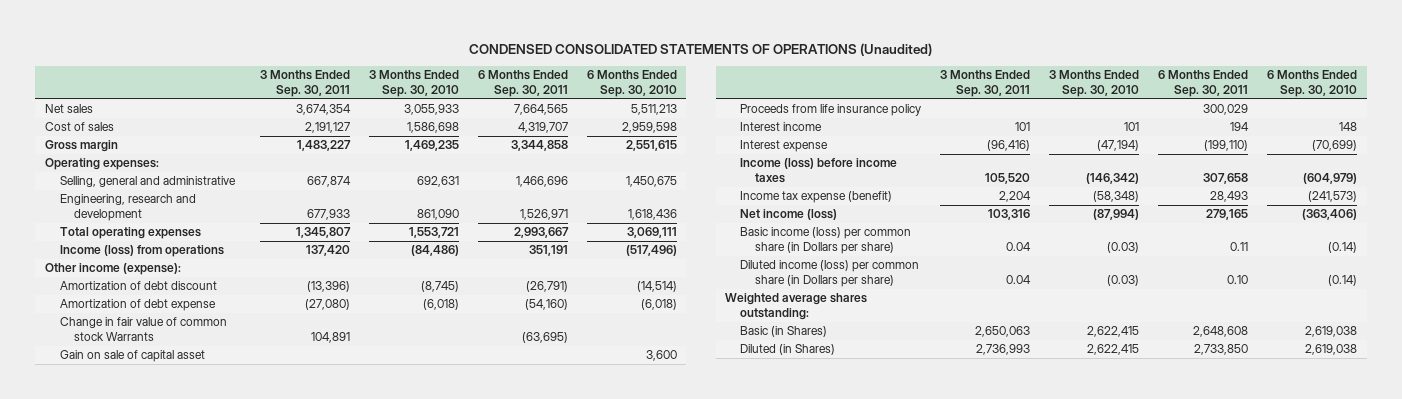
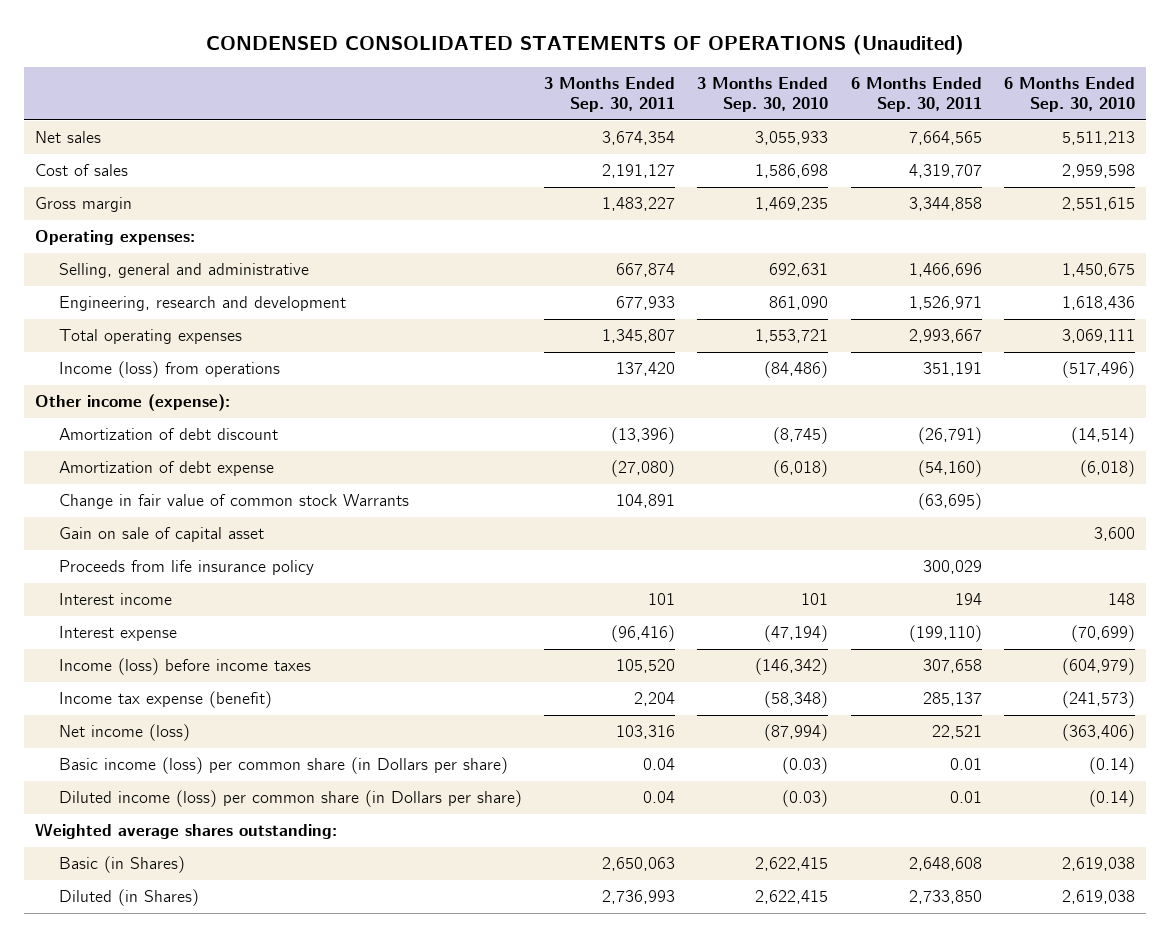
[1210,191,1249,203] 28,493 -> [922,692,982,707] 285,137
[1206,209,1249,221] 279,165 -> [931,725,982,740] 22,521
[1230,242,1249,252] 0.11 -> [949,758,982,771] 0.01
[1227,275,1249,285] 0.10 -> [949,791,982,804] 0.01

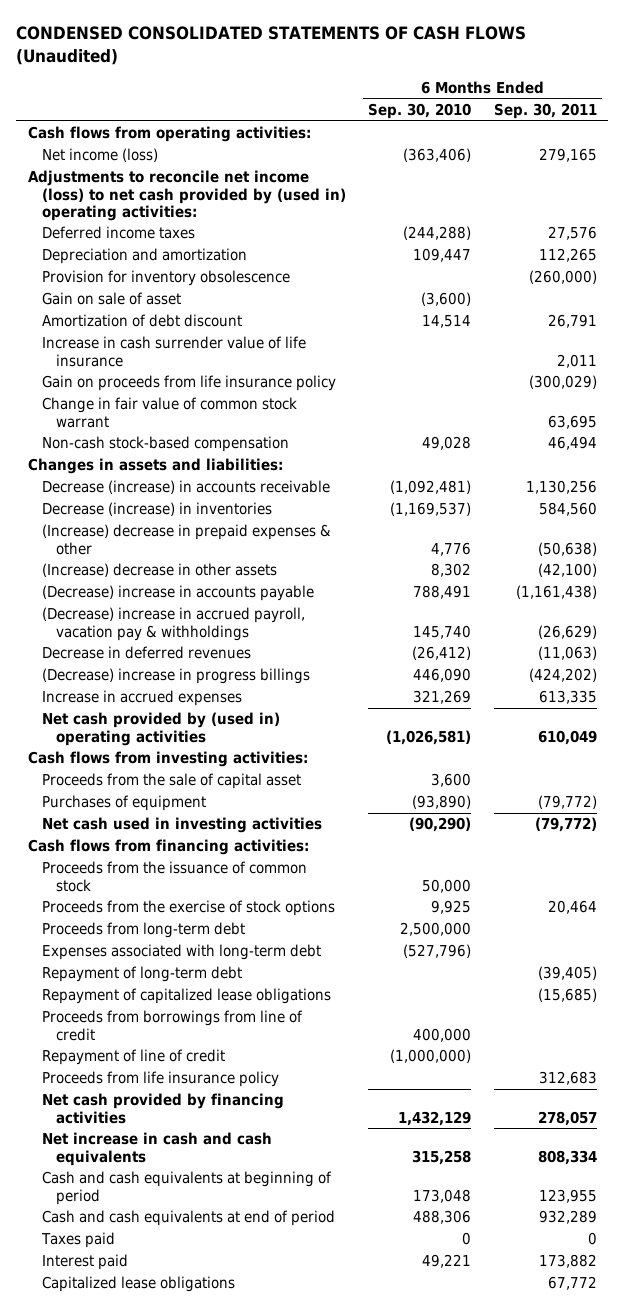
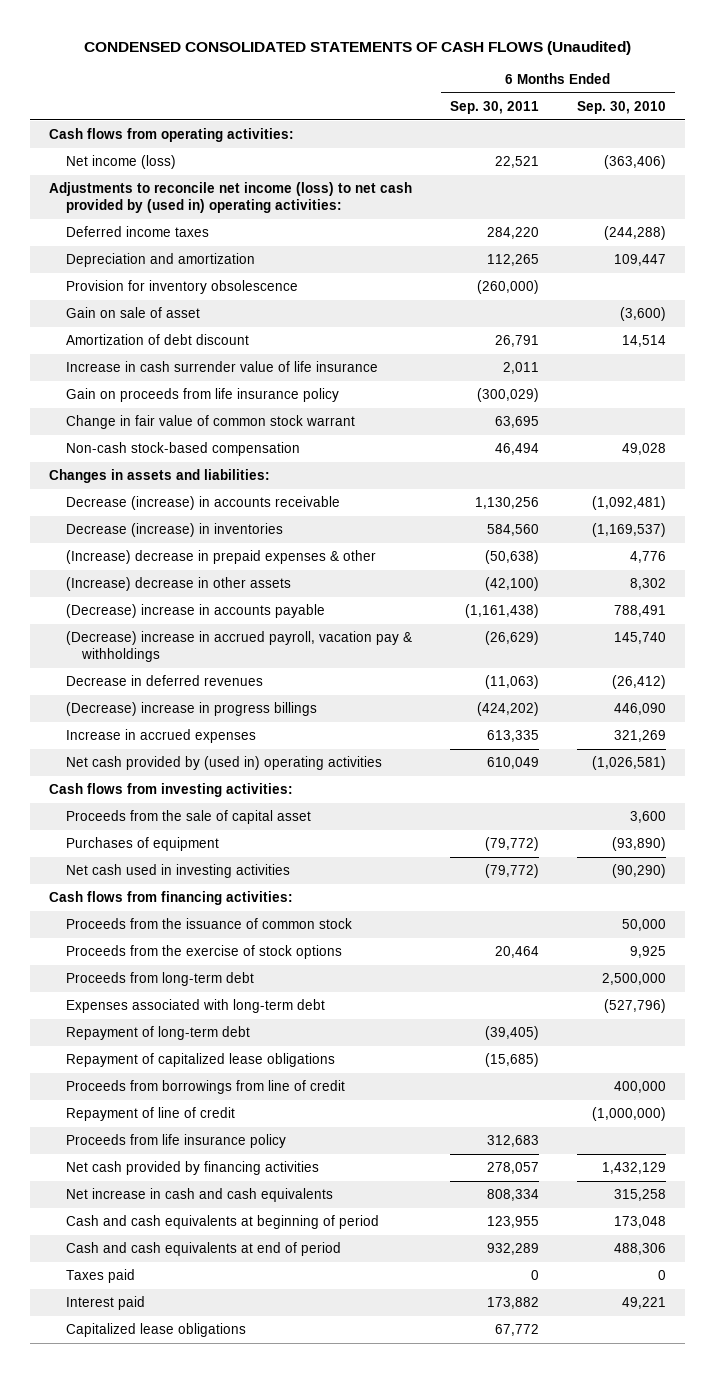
[538,148,597,163] 279,165 -> [495,156,540,169] 22,521
[547,226,597,241] 27,576 -> [487,227,540,240] 284,220

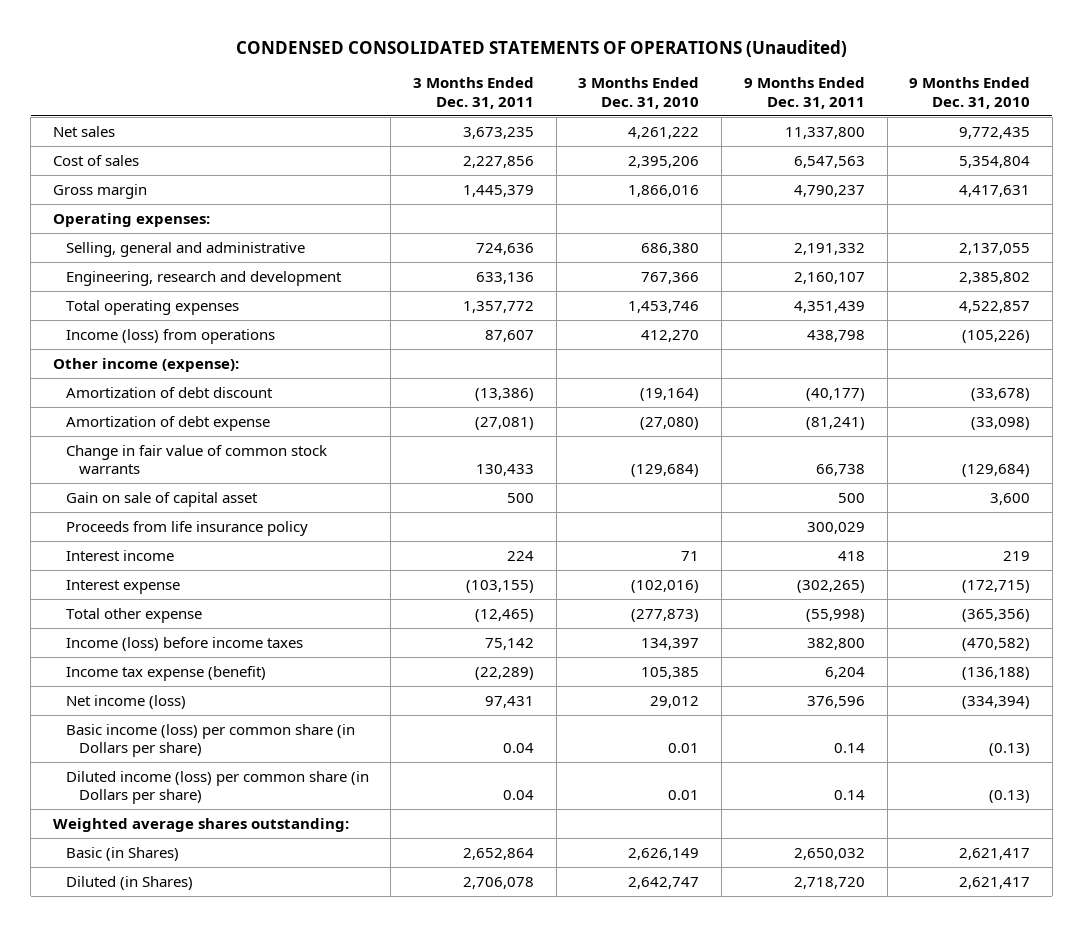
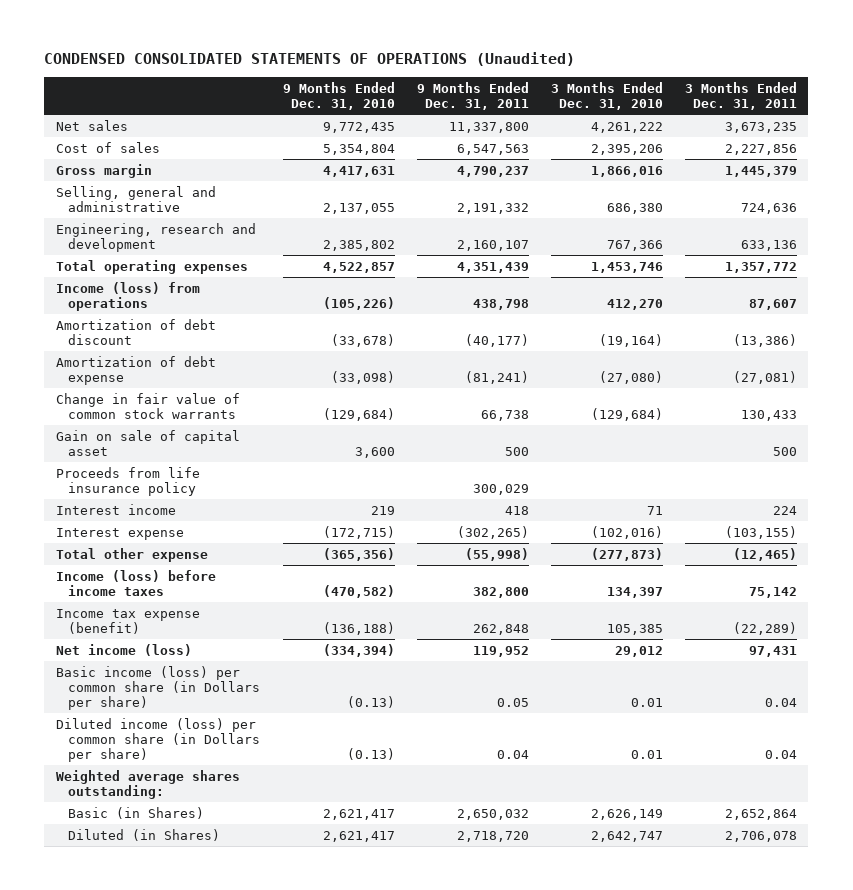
[52,212,210,227] Operating expenses: -> none
[52,357,239,372] Other income (expense): -> none
[824,666,865,679] 6,204 -> [472,623,529,635] 262,848
[806,695,865,708] 376,596 -> [472,645,529,657] 119,952
[833,742,865,753] 0.14 -> [496,697,529,707] 0.05
[833,789,865,800] 0.14 -> [496,749,529,759] 0.04

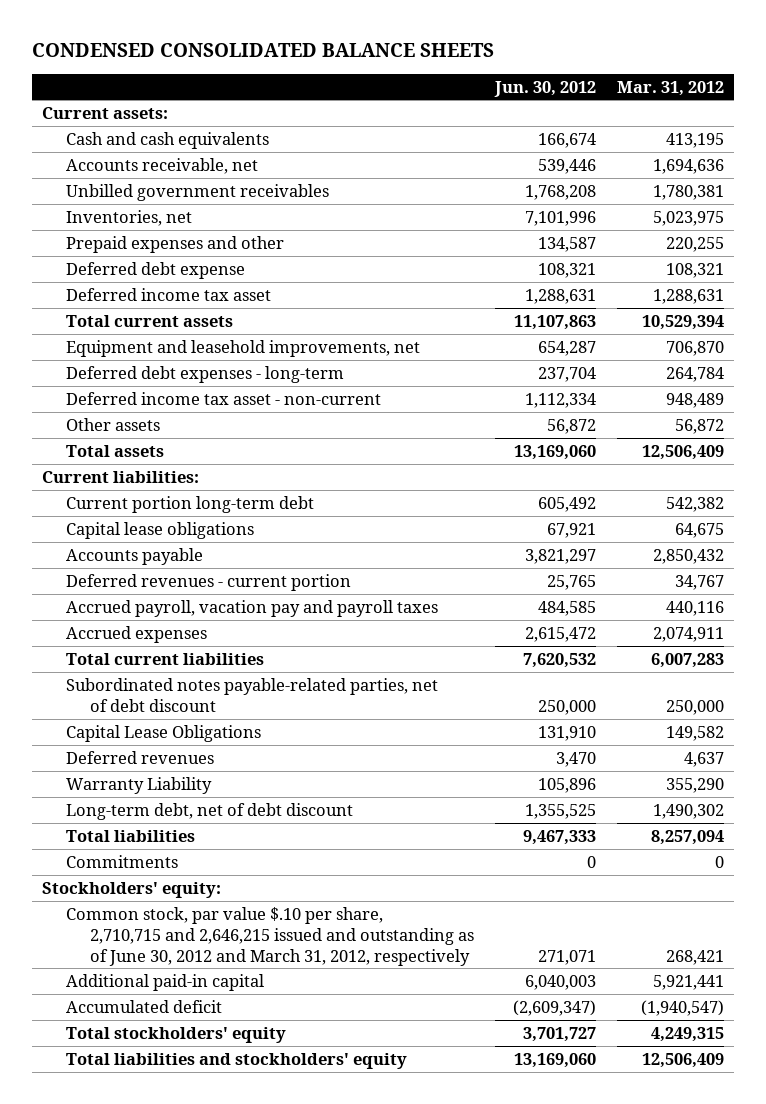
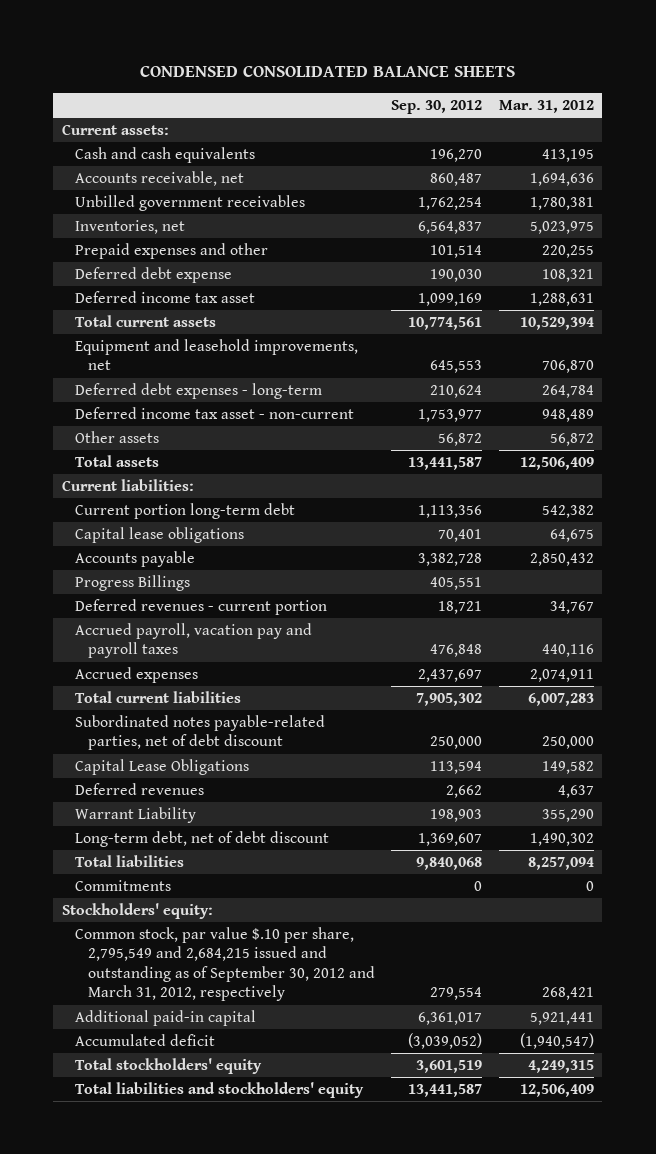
[493,80,596,97] Jun. 30, 2012 -> none
none -> [391,99,483,114] Sep. 30, 2012
none -> [74,574,190,591] Progress Billings
[65,776,212,794] Warranty Liability -> [74,806,196,823] Warrant Liability
[65,906,474,966] Common stock, par value $.10 per share, 2,710,715 and 2,646,215 issued and outstanding as of June 30, 2012 and March 31, 2012, respectively -> [74,926,375,1002] Common stock, par value $.10 per share, 2,795,549 and 2,684,215 issued and outstanding as of September 30, 2012 and March 31, 2012, respectively

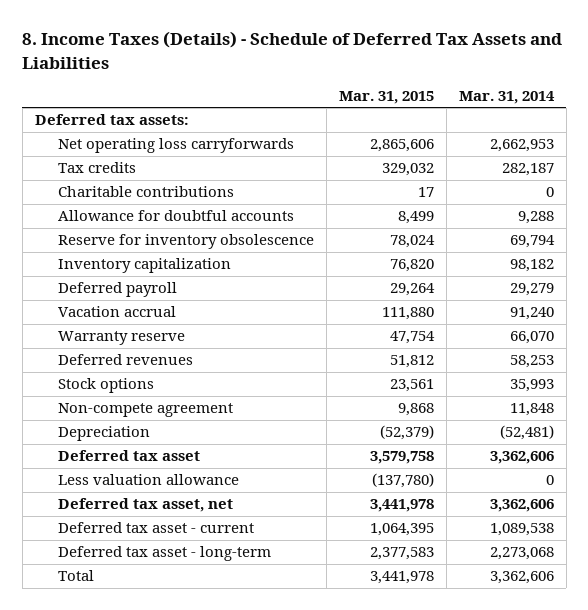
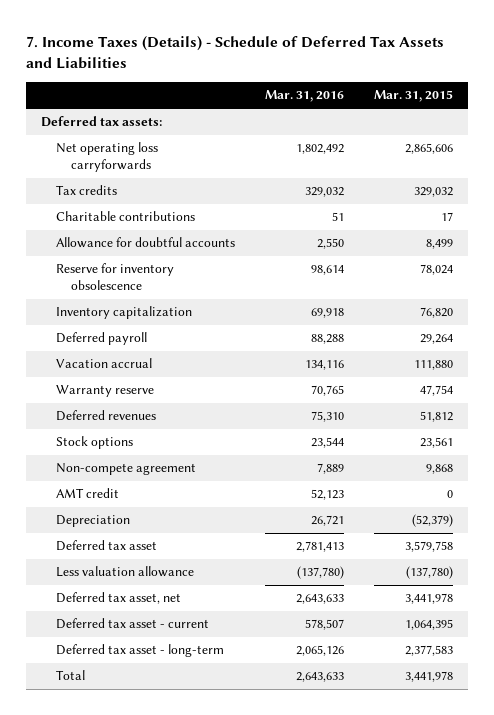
[22,31,563,69] 8. Income Taxes (Details) - Schedule of Deferred Tax Assets and Liabilities -> [26,36,445,70] 7. Income Taxes (Details) - Schedule of Deferred Tax Assets and Liabilities
[458,90,555,104] Mar. 31, 2014 -> none
none -> [265,90,345,103] Mar. 31, 2016
none -> [56,488,120,499] AMT credit

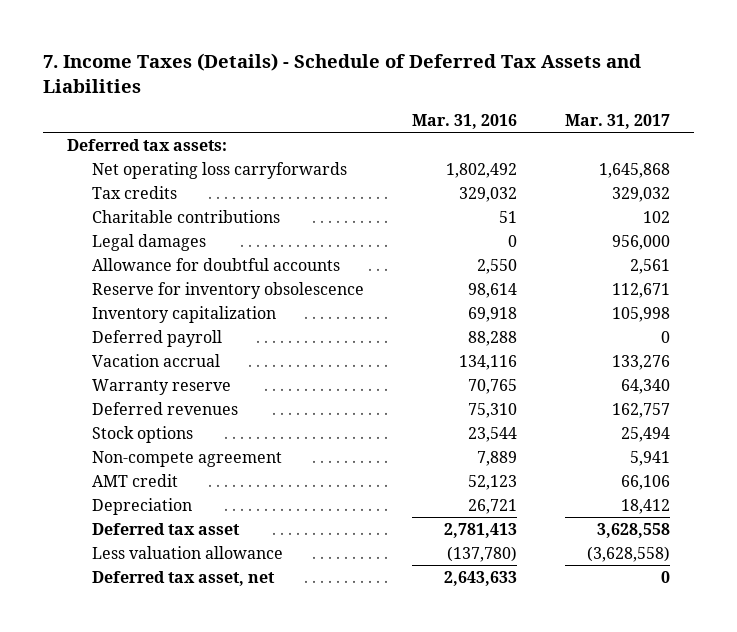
[373,90,453,103] Mar. 31, 2015 -> none
none -> [565,114,671,130] Mar. 31, 2017
none -> [91,233,206,251] Legal damages
[56,618,210,630] Deferred tax asset - current -> none
[56,644,225,658] Deferred tax asset - long-term -> none
[56,670,86,681] Total -> none

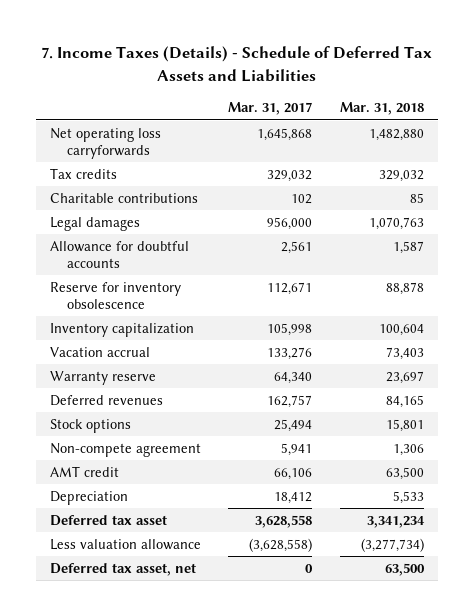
[412,114,518,130] Mar. 31, 2016 -> none
none -> [340,102,425,116] Mar. 31, 2018
[66,138,227,151] Deferred tax assets: -> none
[91,329,222,347] Deferred payroll -> none

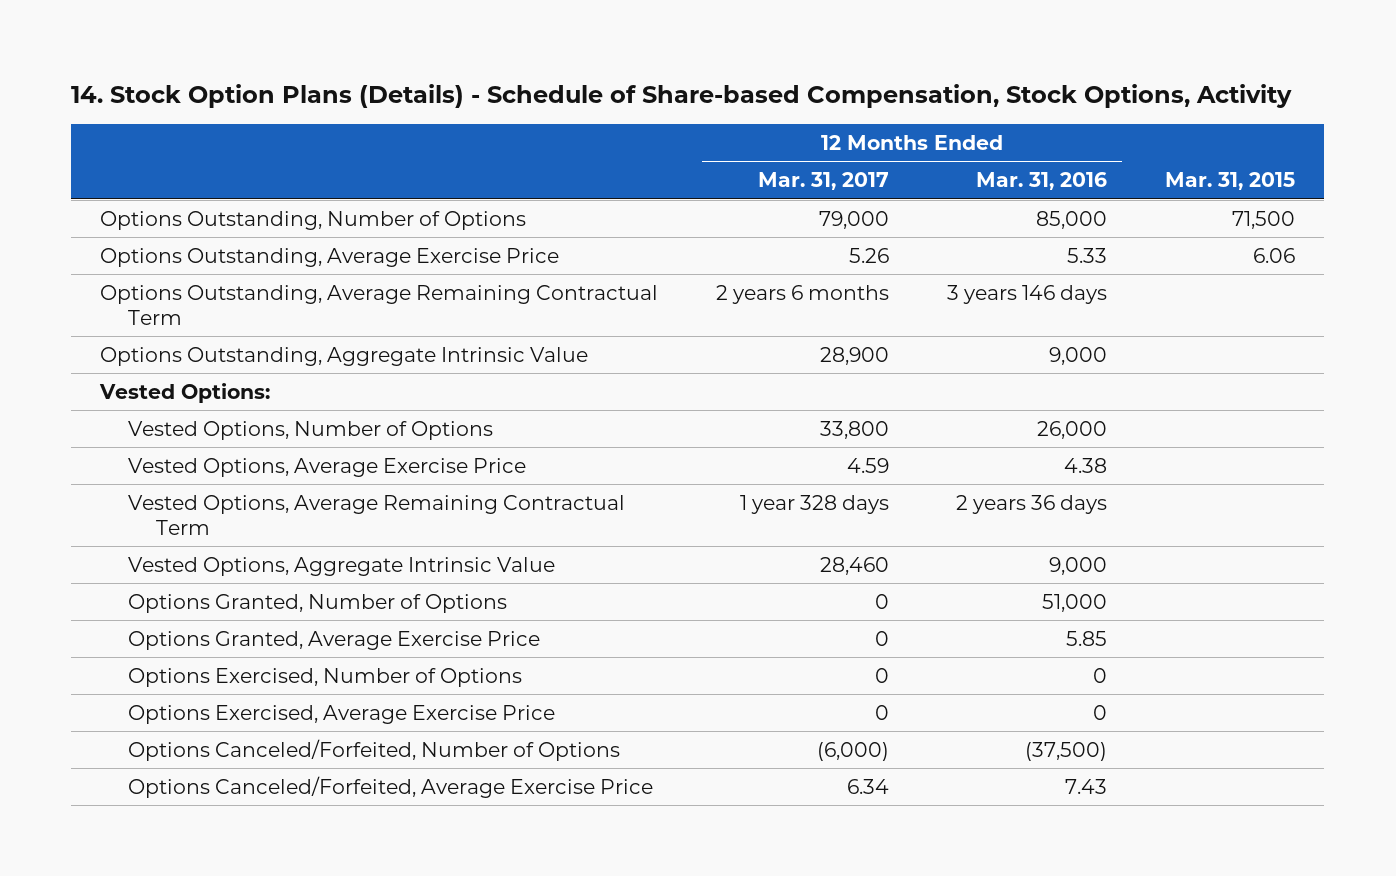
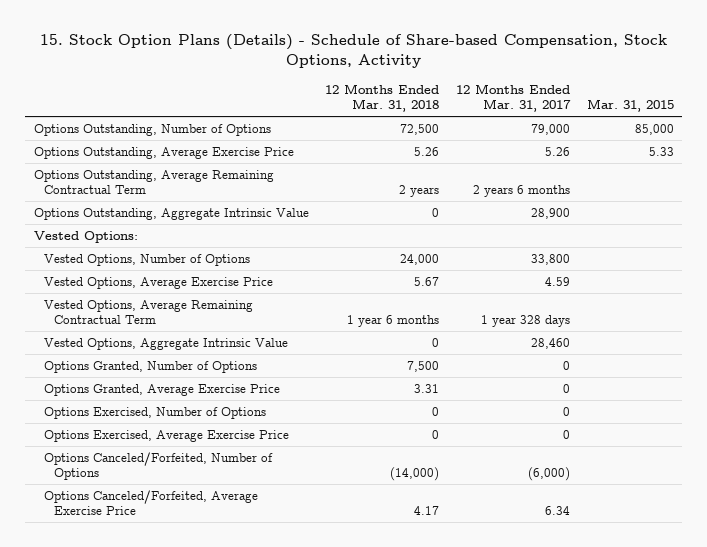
[71,84,1293,109] 14. Stock Option Plans (Details) - Schedule of Share-based Compensation, Stock Options, Activity -> [39,34,667,69] 15. Stock Option Plans (Details) - Schedule of Share-based Compensation, Stock Options, Activity
[976,172,1108,191] Mar. 31, 2016 -> none
none -> [325,84,440,113] 12 Months Ended Mar. 31, 2018
[1232,210,1296,229] 71,500 -> [634,123,674,135] 85,000
[1253,247,1296,263] 6.06 -> [648,146,674,156] 5.33

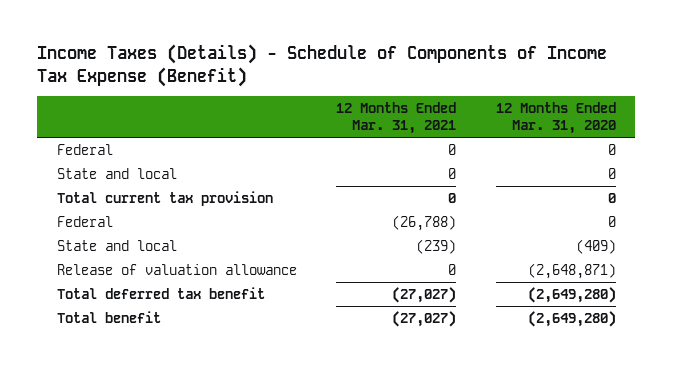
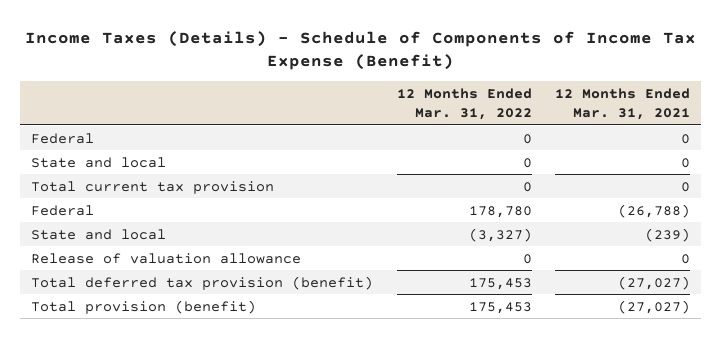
[495,101,616,135] 12 Months Ended Mar. 31, 2020 -> none
none -> [396,88,532,120] 12 Months Ended Mar. 31, 2022
[56,287,265,300] Total deferred tax benefit -> [31,275,374,290] Total deferred tax provision (benefit)
[56,311,161,324] Total benefit -> [31,299,257,314] Total provision (benefit)

